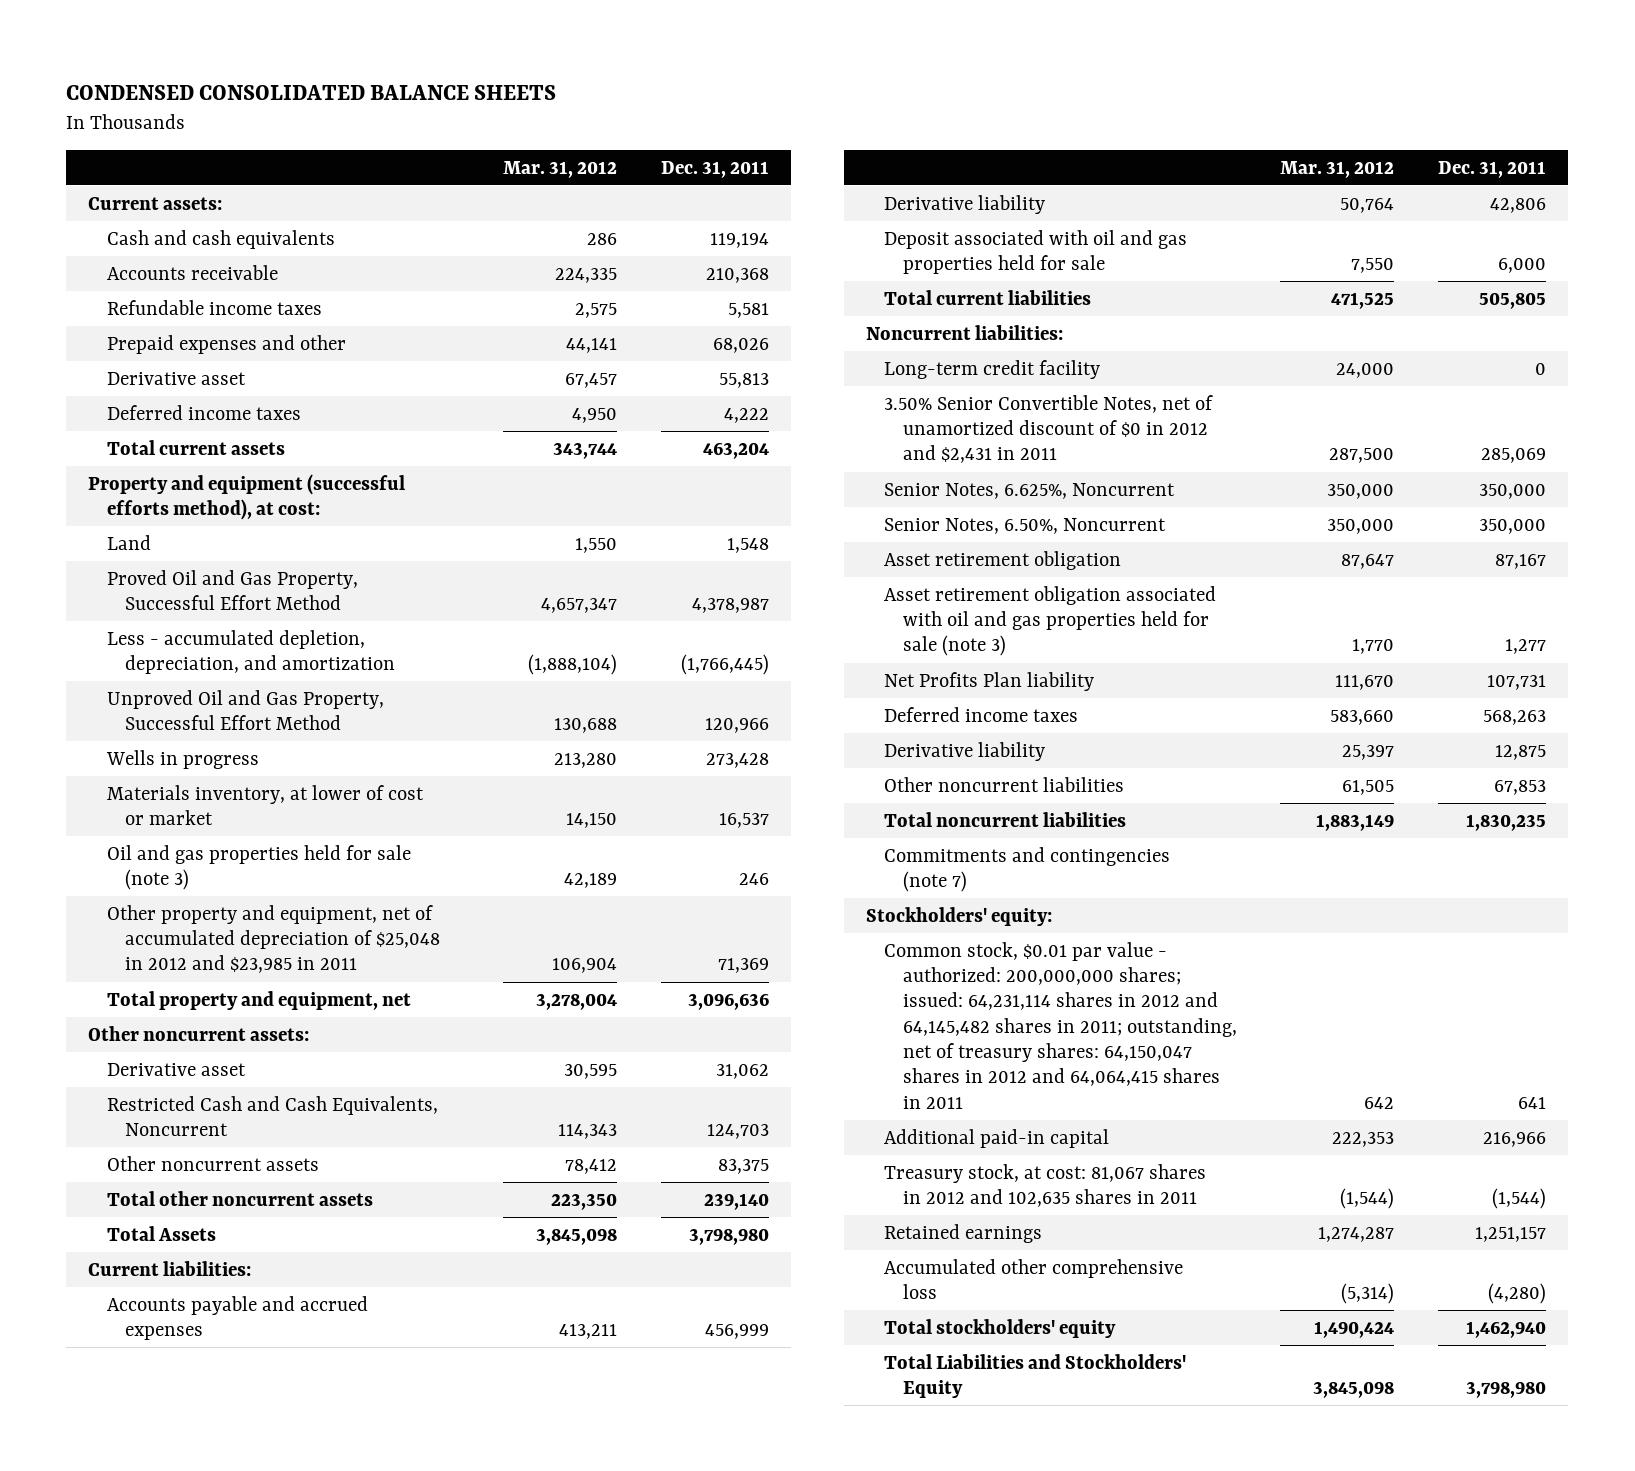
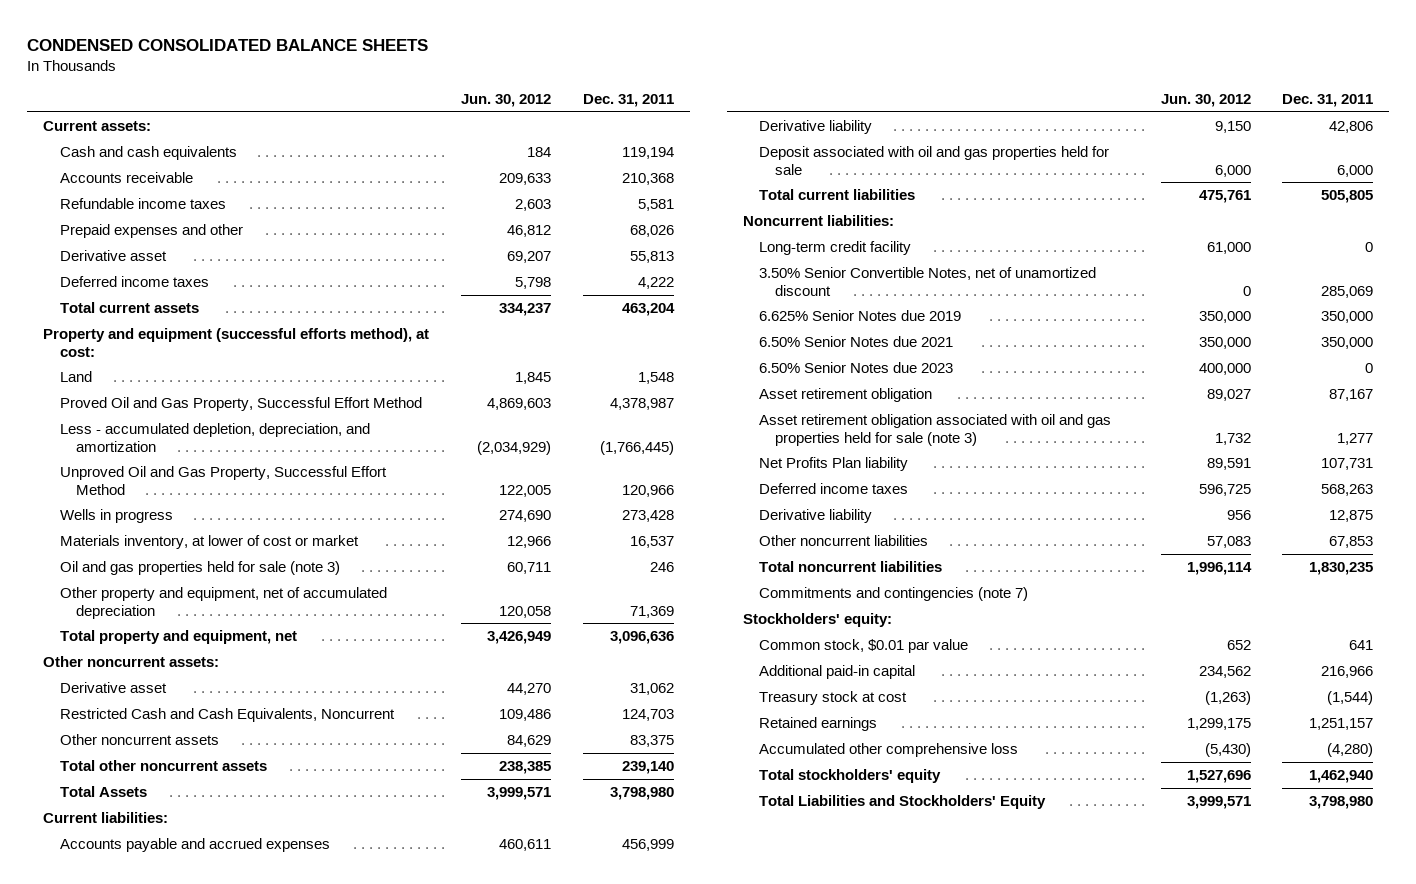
[502,160,617,178] Mar. 31, 2012 -> none
none -> [460,93,551,107] Jun. 30, 2012
[106,904,440,974] Other property and equipment, net of accumulated depreciation of $25,048 in 2012 and $23,985 in 2011 -> [59,587,387,619] Other property and equipment, net of accumulated depreciation
[884,394,1214,464] 3.50% Senior Convertible Notes, net of unamortized discount of $0 in 2012 and $2,431 in 2011 -> [759,267,1097,296] 3.50% Senior Convertible Notes, net of unamortized discount
[884,482,1176,499] Senior Notes, 6.625%, Noncurrent -> [759,310,962,322] 6.625% Senior Notes due 2019
[884,517,1167,534] Senior Notes, 6.50%, Noncurrent -> [759,336,954,348] 6.50% Senior Notes due 2021
none -> [759,362,954,374] 6.50% Senior Notes due 2023
[884,941,1237,1109] Common stock, $0.01 par value - authorized: 200,000,000 shares; issued: 64,231,114 shares in 2012 and 64,145,482 shares in 2011; outstanding, net of treasury shares: 64,150,047 shares in 2012 and 64,064,415 shares in 2011 -> [759,639,969,654] Common stock, $0.01 par value
[884,1163,1207,1207] Treasury stock, at cost: 81,067 shares in 2012 and 102,635 shares in 2011 -> [759,691,908,706] Treasury stock at cost

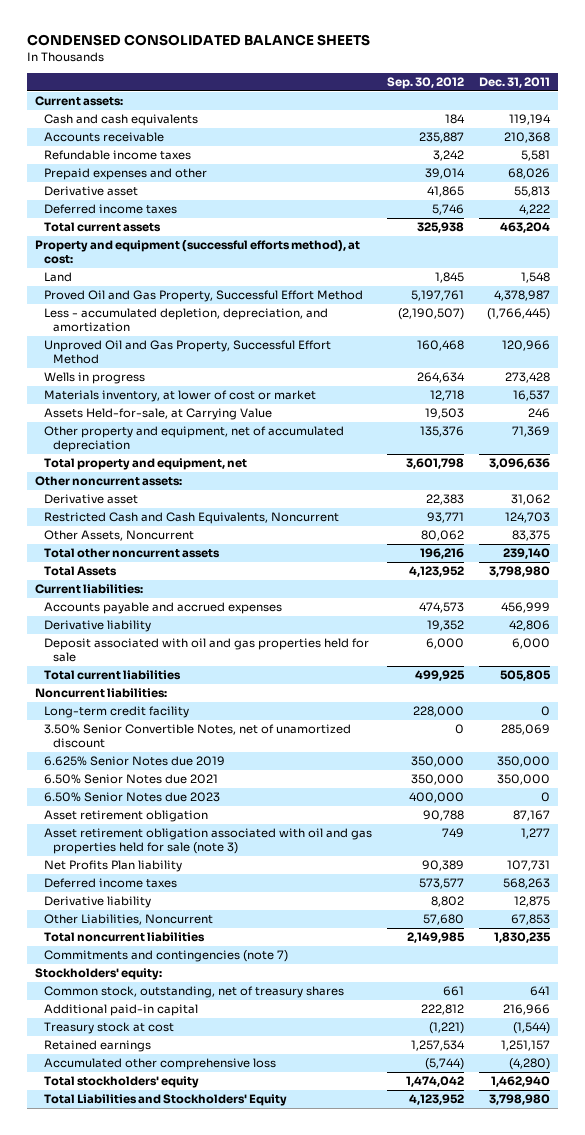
[460,93,551,107] Jun. 30, 2012 -> none
none -> [387,76,465,89] Sep. 30, 2012
[59,561,340,576] Oil and gas properties held for sale (note 3) -> [43,408,272,421] Assets Held-for-sale, at Carrying Value
[59,734,219,746] Other noncurrent assets -> [43,530,194,542] Other Assets, Noncurrent
[759,535,929,547] Other noncurrent liabilities -> [43,914,213,926] Other Liabilities, Noncurrent
[759,639,969,654] Common stock, $0.01 par value -> [43,986,344,999] Common stock, outstanding, net of treasury shares

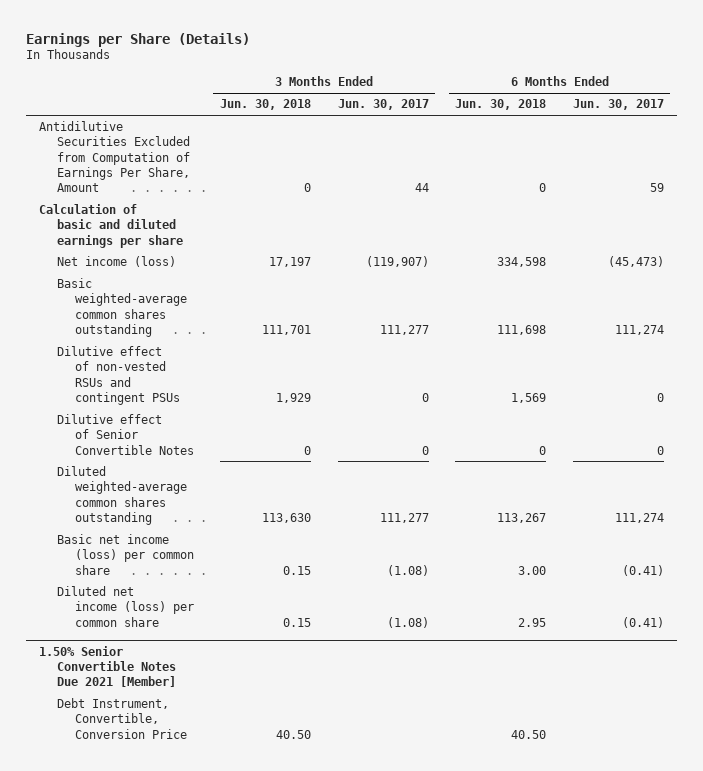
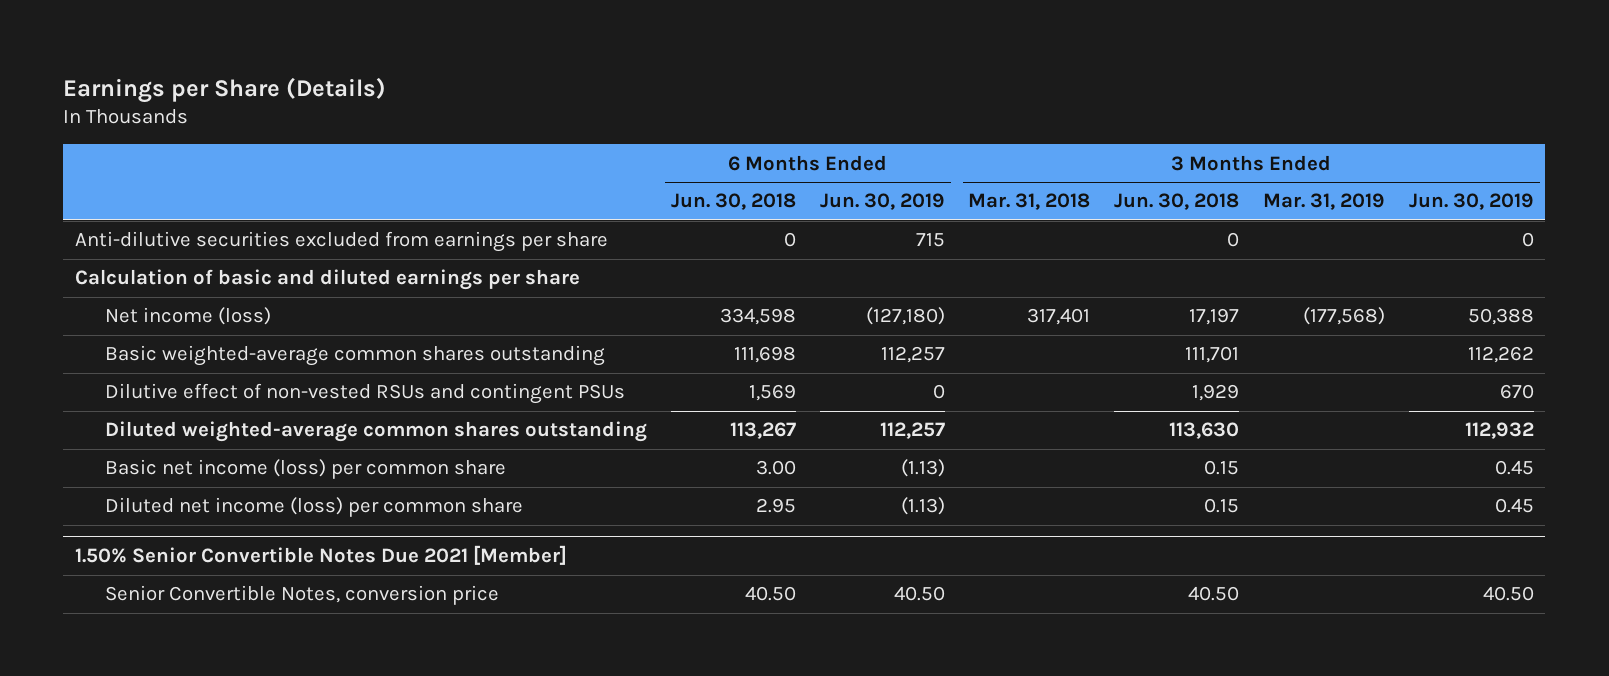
[337,99,429,111] Jun. 30, 2017 -> none
[572,99,664,111] Jun. 30, 2017 -> none
none -> [819,193,945,211] Jun. 30, 2019
none -> [968,193,1091,211] Mar. 31, 2018
none -> [1262,193,1385,211] Mar. 31, 2019
none -> [1408,193,1534,211] Jun. 30, 2019
[38,121,190,192] Antidilutive Securities Excluded from Computation of Earnings Per Share, Amount -> [75,231,609,253] Anti-dilutive securities excluded from earnings per share
[56,414,194,455] Dilutive effect of Senior Convertible Notes -> none
[56,698,187,739] Debt Instrument, Convertible, Conversion Price -> [105,585,500,606] Senior Convertible Notes, conversion price

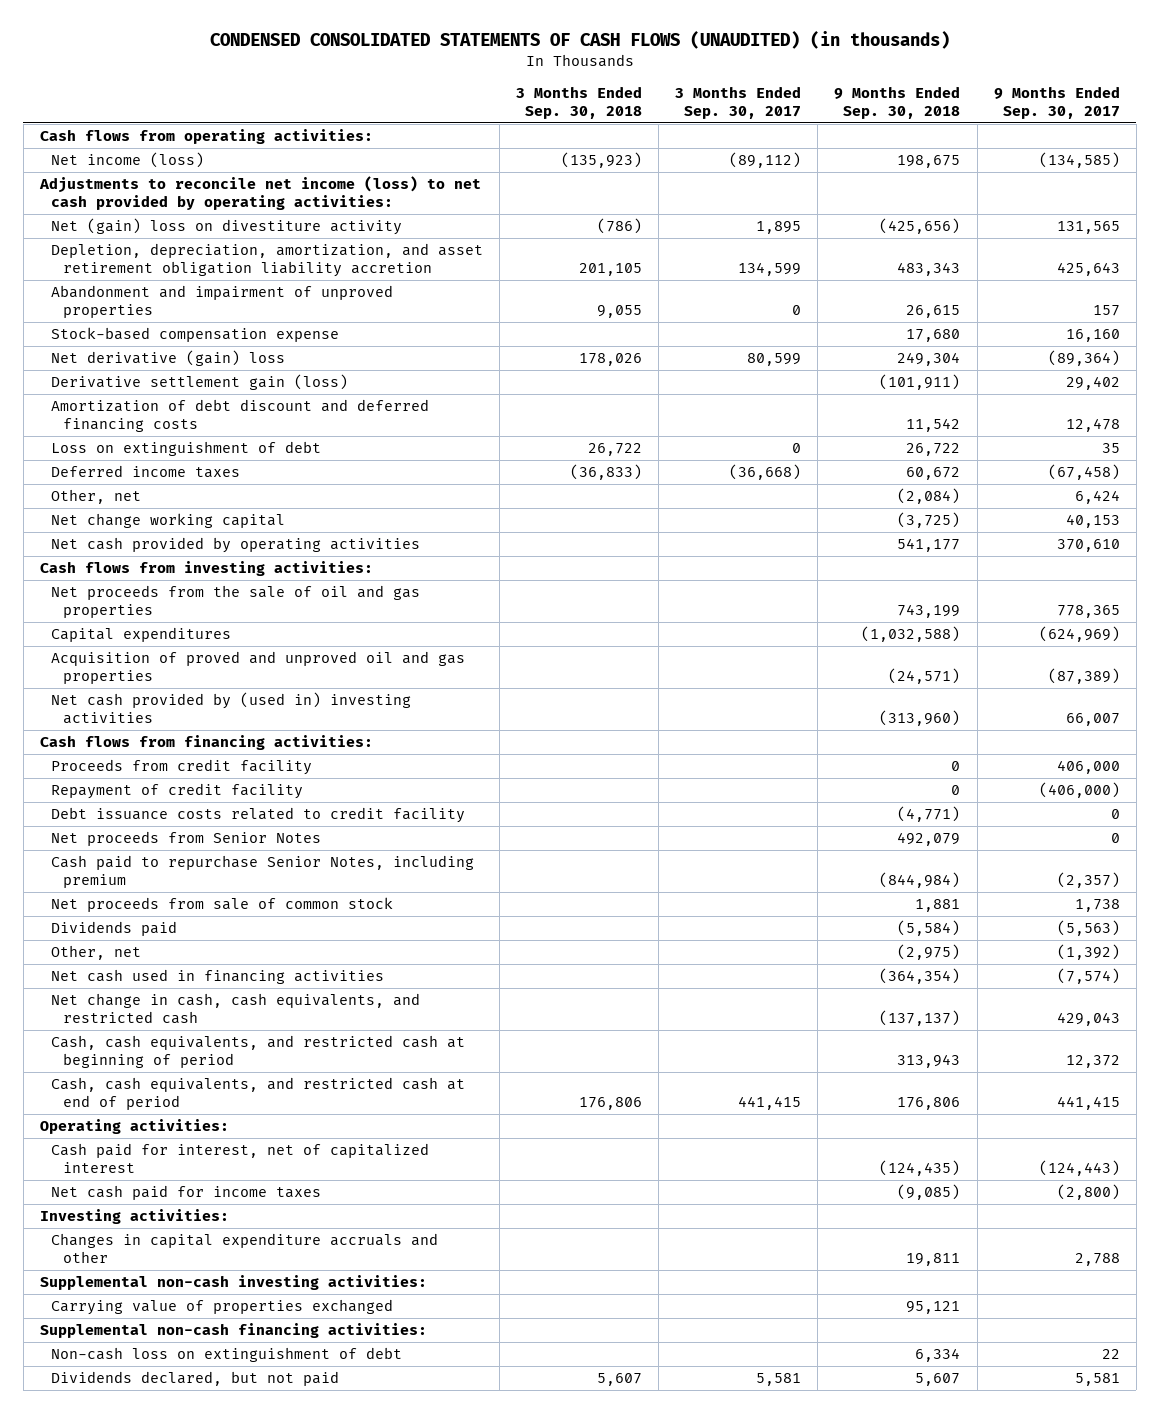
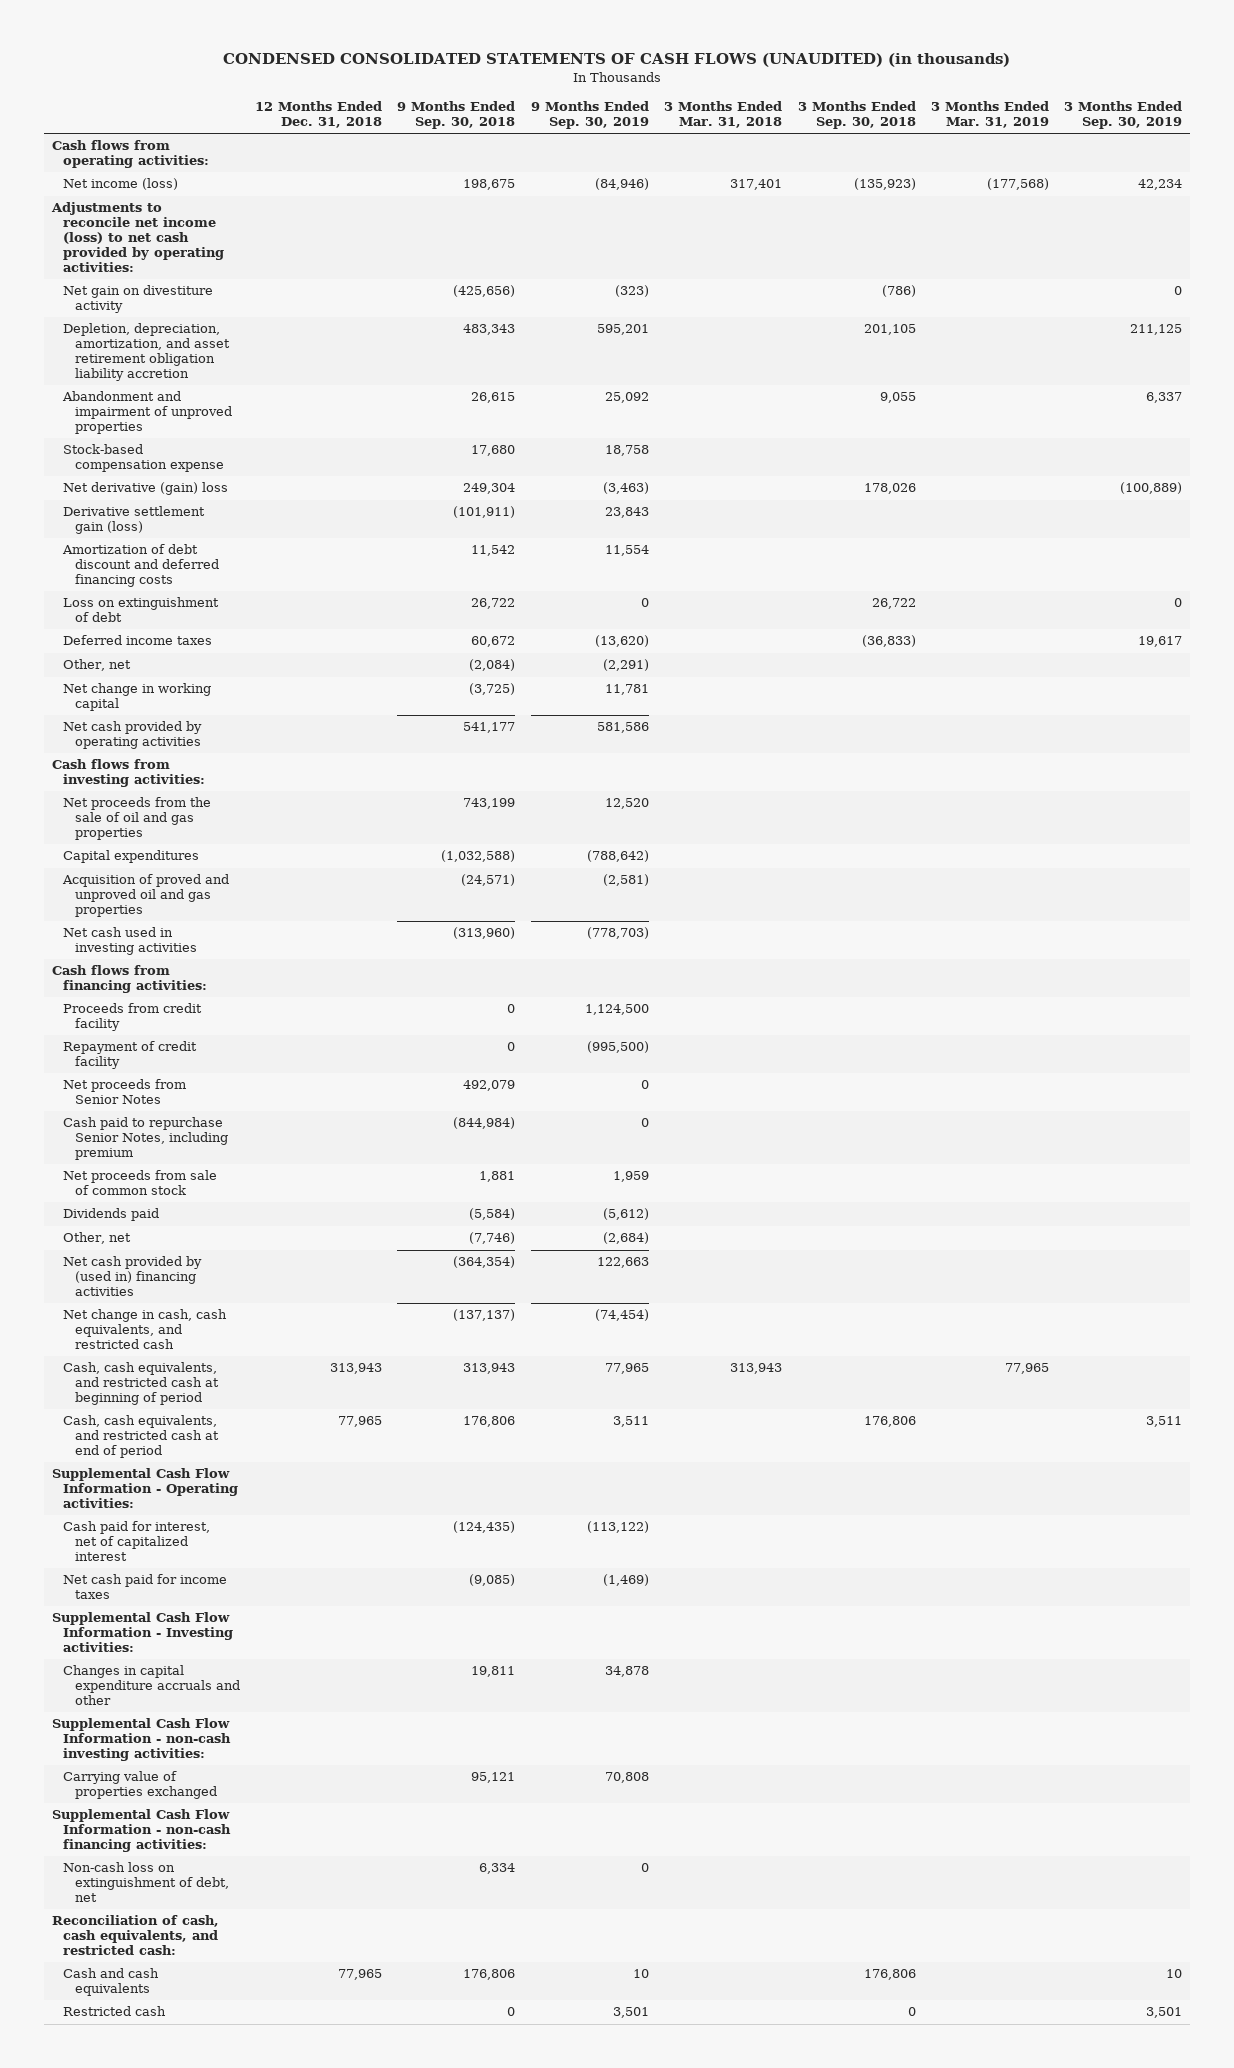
[675,85,802,119] 3 Months Ended Sep. 30, 2017 -> none
[993,85,1120,119] 9 Months Ended Sep. 30, 2017 -> none
none -> [255,101,383,129] 12 Months Ended Dec. 31, 2018
none -> [530,101,649,130] 9 Months Ended Sep. 30, 2019
none -> [664,101,783,129] 3 Months Ended Mar. 31, 2018
none -> [930,101,1049,129] 3 Months Ended Mar. 31, 2019
none -> [1064,101,1183,130] 3 Months Ended Sep. 30, 2019
[51,218,403,236] Net (gain) loss on divestiture activity -> [63,285,214,314] Net gain on divestiture activity
[51,513,286,529] Net change working capital -> [63,683,212,712] Net change in working capital
[51,692,412,725] Net cash provided by (used in) investing activities -> [63,927,197,956] Net cash used in investing activities
[51,807,466,824] Debt issuance costs related to credit facility -> none
[897,944,961,961] (2,975) -> [469,1232,516,1245] (7,746)
[51,969,385,985] Net cash used in financing activities -> [63,1256,203,1297] Net cash provided by (used in) financing activities
[39,1119,229,1135] Operating activities: -> [51,1468,239,1509] Supplemental Cash Flow Information - Operating activities:
[39,1209,229,1225] Investing activities: -> [51,1612,234,1653] Supplemental Cash Flow Information - Investing activities:
[39,1275,427,1291] Supplemental non-cash investing activities: -> [51,1718,232,1762] Supplemental Cash Flow Information - non-cash investing activities:
[51,1371,340,1387] Dividends declared, but not paid -> none
[39,1323,427,1339] Supplemental non-cash financing activities: -> [51,1809,232,1853] Supplemental Cash Flow Information - non-cash financing activities:
[51,1347,403,1363] Non-cash loss on extinguishment of debt -> [63,1862,229,1903] Non-cash loss on extinguishment of debt, net
none -> [51,1915,219,1956] Reconciliation of cash, cash equivalents, and restricted cash:
none -> [63,1968,160,1997] Cash and cash equivalents
none -> [63,2006,167,2017] Restricted cash

